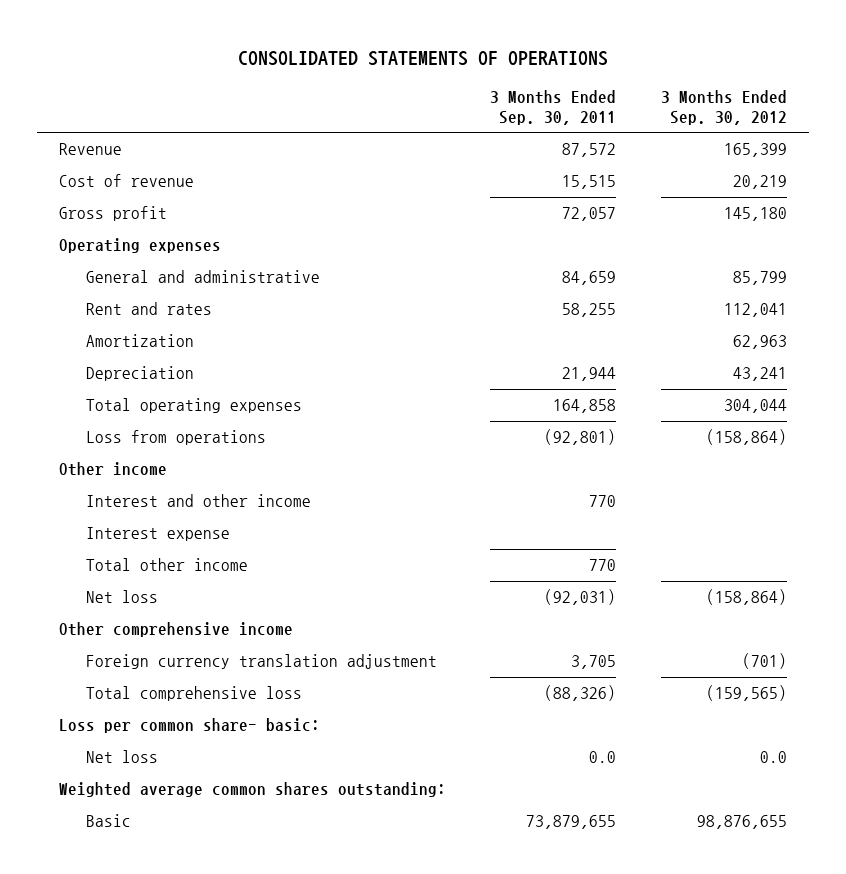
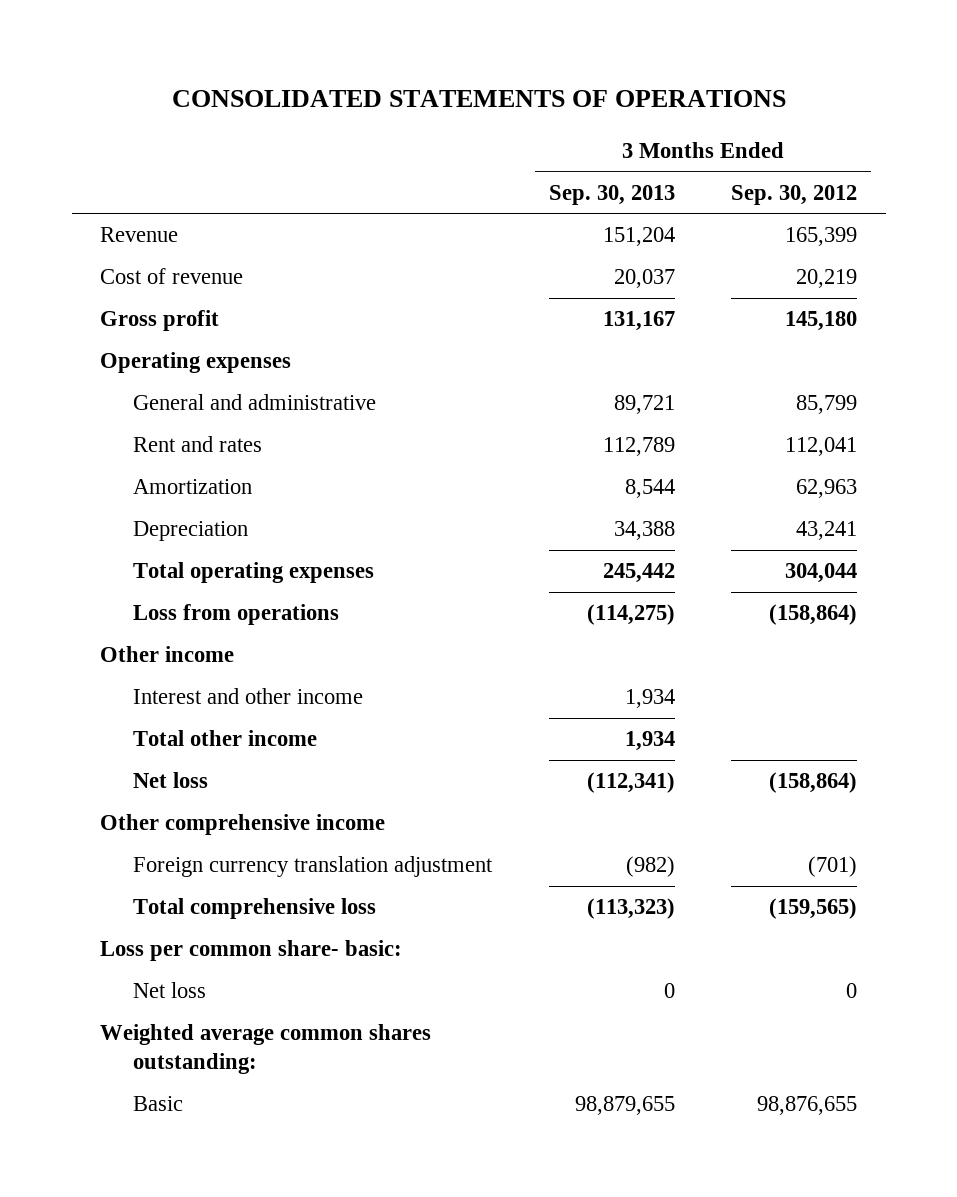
[490,90,617,125] 3 Months Ended Sep. 30, 2011 -> none
none -> [548,184,675,205] Sep. 30, 2013
[85,527,230,542] Interest expense -> none
[759,751,787,764] 0.0 -> [846,983,858,999] 0

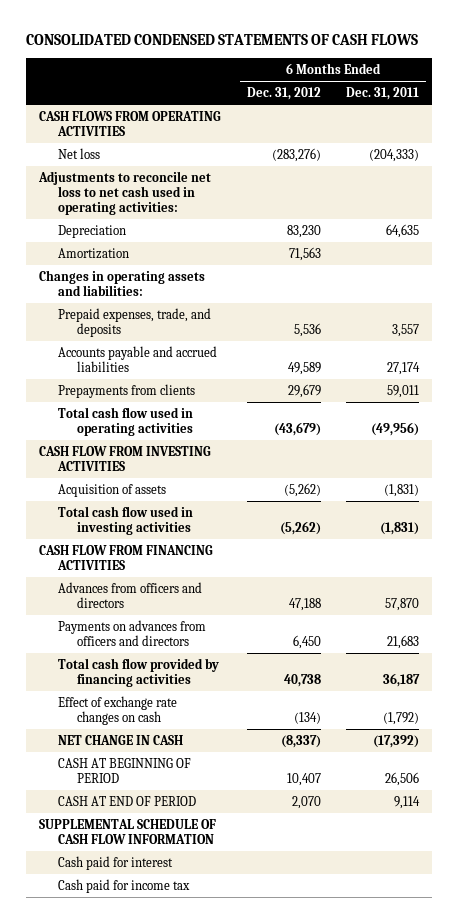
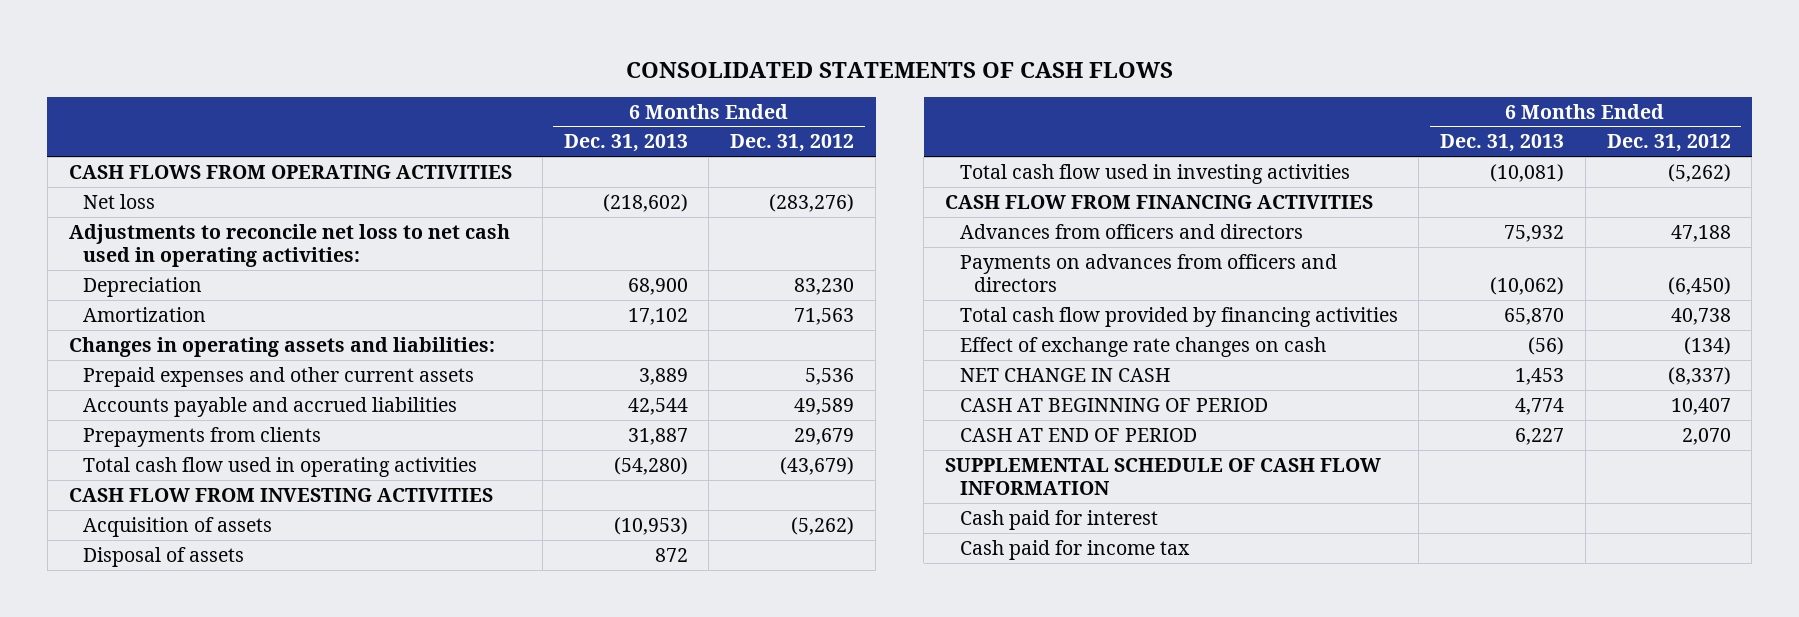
[25,34,418,46] CONSOLIDATED CONDENSED STATEMENTS OF CASH FLOWS -> [625,61,1173,78] CONSOLIDATED STATEMENTS OF CASH FLOWS
[346,86,420,100] Dec. 31, 2011 -> none
none -> [563,134,688,153] Dec. 31, 2013
[58,307,212,337] Prepaid expenses, trade, and deposits -> [83,366,475,387] Prepaid expenses and other current assets
none -> [83,546,245,567] Disposal of assets
[292,634,321,649] 6,450 -> [1667,276,1731,295] (6,450)

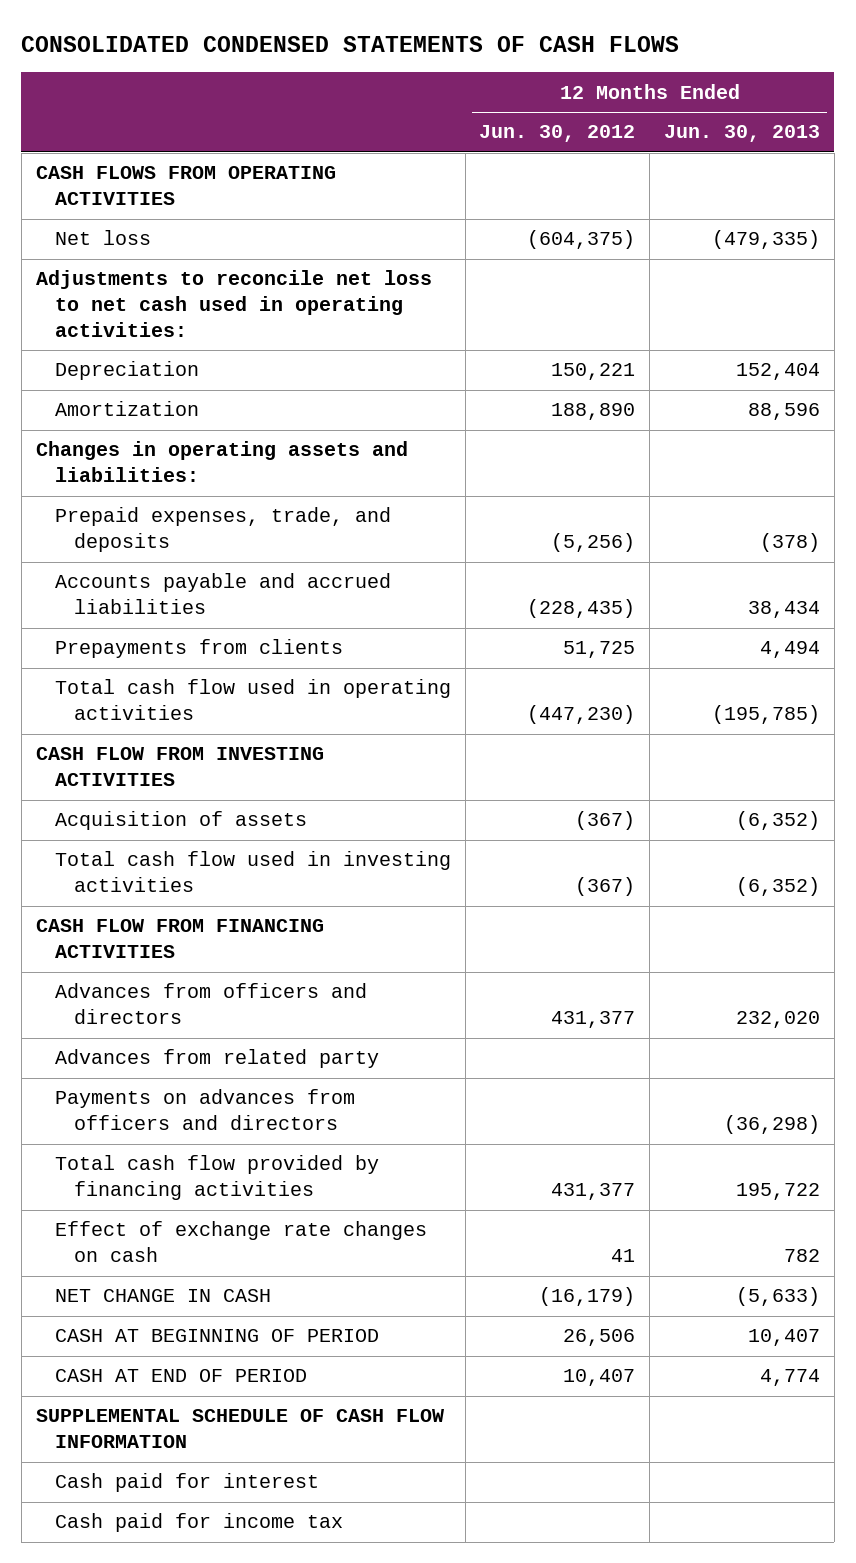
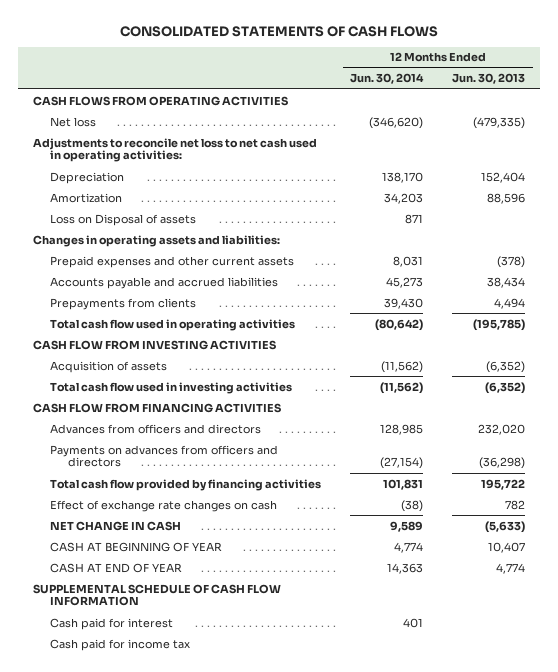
[21,36,680,53] CONSOLIDATED CONDENSED STATEMENTS OF CASH FLOWS -> [120,25,439,37] CONSOLIDATED STATEMENTS OF CASH FLOWS
[479,125,636,143] Jun. 30, 2012 -> none
none -> [350,73,425,85] Jun. 30, 2014
none -> [50,213,197,226] Loss on Disposal of assets
[54,507,391,553] Prepaid expenses, trade, and deposits -> [50,255,295,268] Prepaid expenses and other current assets
[54,1049,379,1069] Advances from related party -> none
[54,1329,379,1343] CASH AT BEGINNING OF PERIOD -> [50,541,223,552] CASH AT BEGINNING OF YEAR
[54,1369,307,1383] CASH AT END OF PERIOD -> [50,562,183,573] CASH AT END OF YEAR

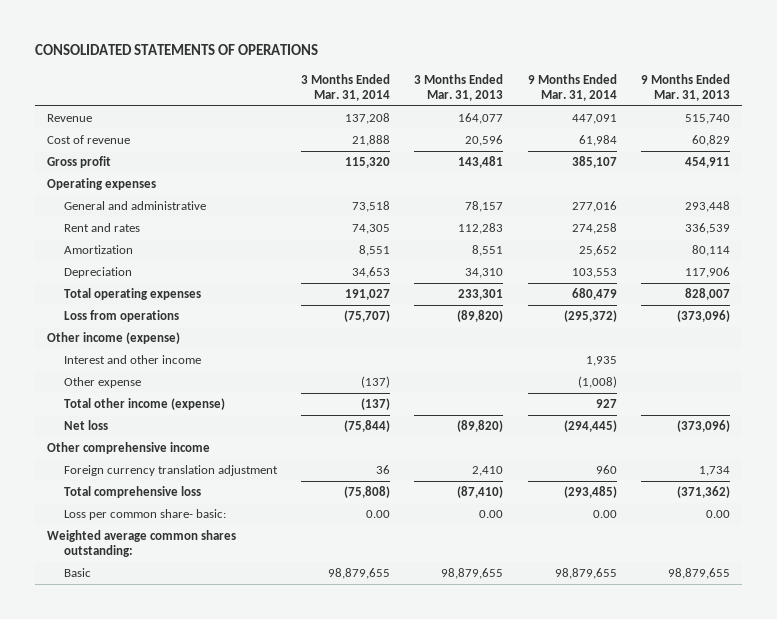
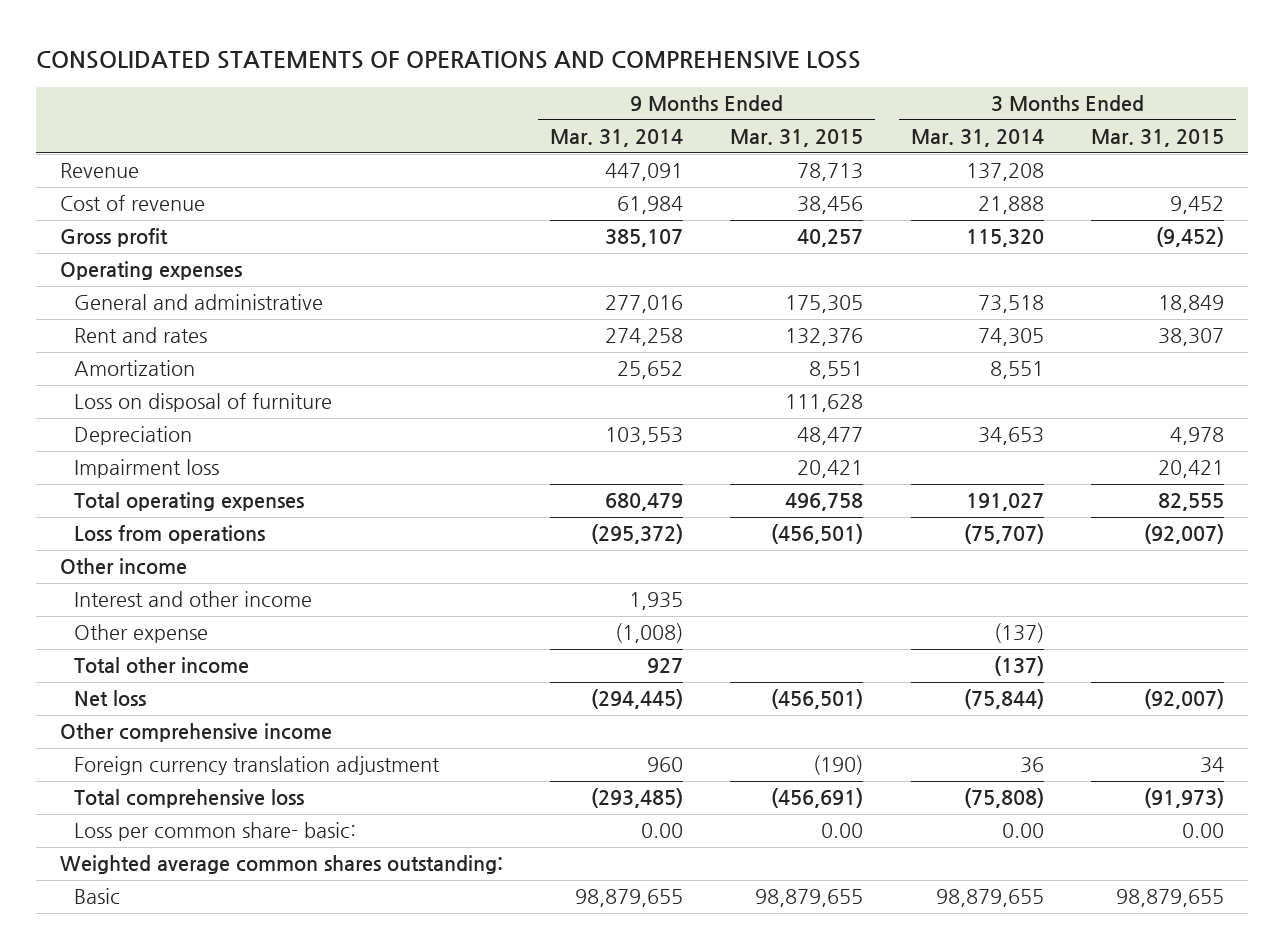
[34,44,318,56] CONSOLIDATED STATEMENTS OF OPERATIONS -> [35,50,861,69] CONSOLIDATED STATEMENTS OF OPERATIONS AND COMPREHENSIVE LOSS
[414,73,504,101] 3 Months Ended Mar. 31, 2013 -> none
[641,73,731,101] 9 Months Ended Mar. 31, 2013 -> none
none -> [730,129,864,148] Mar. 31, 2015
none -> [1091,129,1225,148] Mar. 31, 2015
none -> [74,393,333,413] Loss on disposal of furniture
none -> [74,459,220,479] Impairment loss
[47,332,181,345] Other income (expense) -> [59,558,187,576] Other income
[63,398,225,411] Total other income (expense) -> [74,657,250,675] Total other income

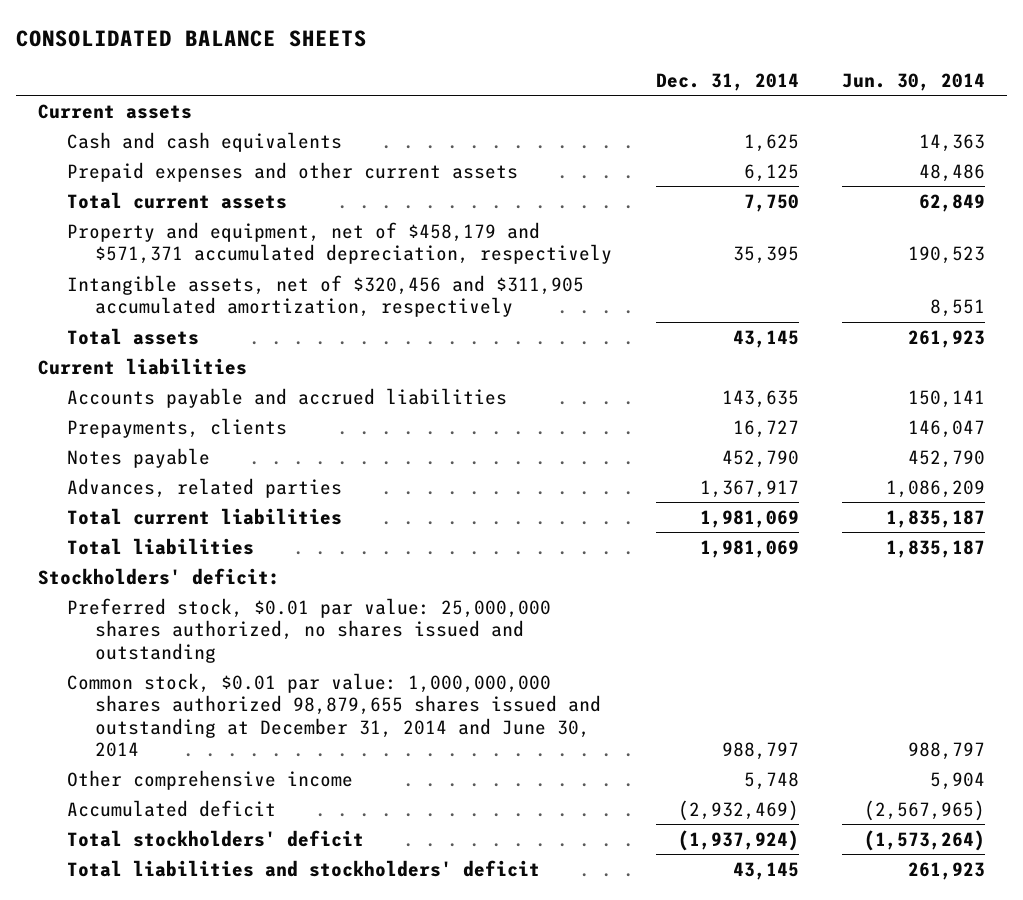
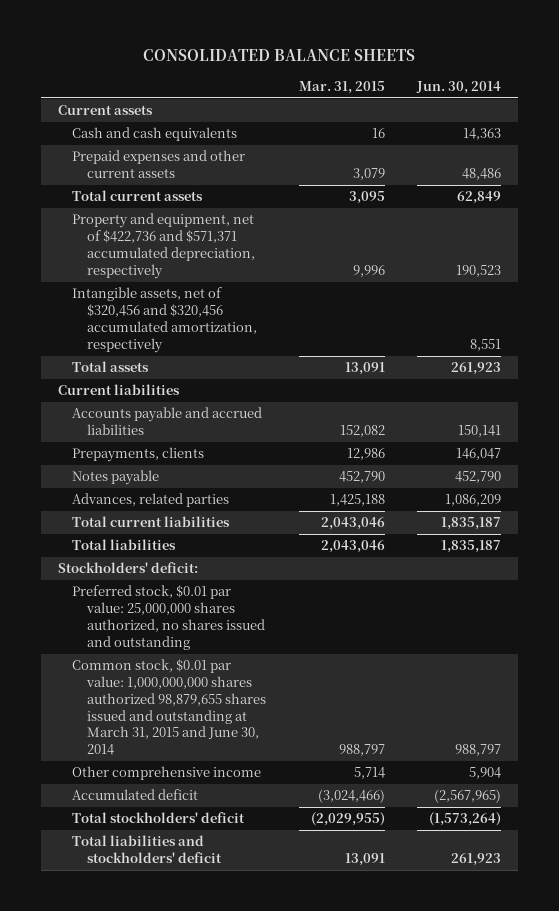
[655,72,799,91] Dec. 31, 2014 -> none
none -> [298,80,385,94] Mar. 31, 2015
[66,221,613,265] Property and equipment, net of $458,179 and $571,371 accumulated depreciation, respectively -> [72,213,255,279] Property and equipment, net of $422,736 and $571,371 accumulated depreciation, respectively
[66,274,584,318] Intangible assets, net of $320,456 and $311,905 accumulated amortization, respectively -> [72,287,257,353] Intangible assets, net of $320,456 and $320,456 accumulated amortization, respectively
[66,672,602,757] Common stock, $0.01 par value: 1,000,000,000 shares authorized 98,879,655 shares issued and outstanding at December 31, 2014 and June 30, 2014 -> [72,659,266,756] Common stock, $0.01 par value: 1,000,000,000 shares authorized 98,879,655 shares issued and outstanding at March 31, 2015 and June 30, 2014

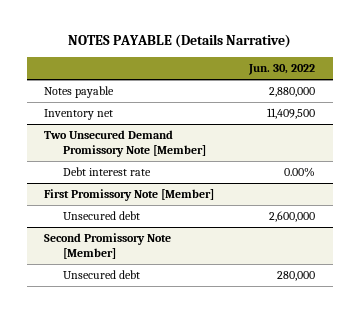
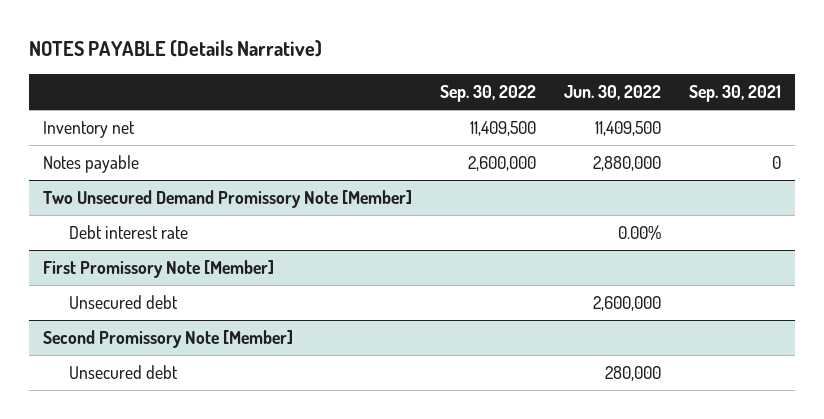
none -> [440,84,537,102] Sep. 30, 2022
none -> [689,84,782,102] Sep. 30, 2021
[44,86,115,99] Notes payable -> [43,155,140,174] Notes payable

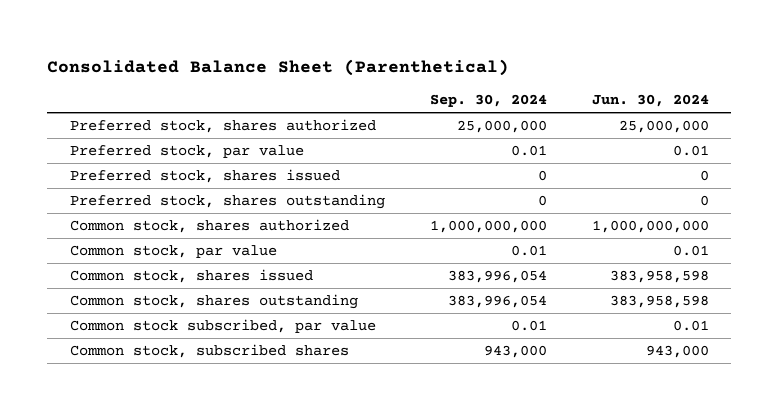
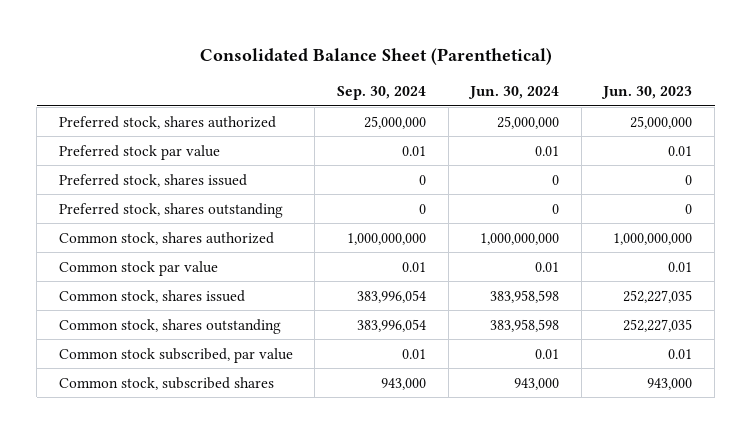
none -> [601,86,693,100] Jun. 30, 2023
[69,145,304,159] Preferred stock, par value -> [58,144,220,160] Preferred stock par value
[69,245,277,259] Common stock, par value -> [58,260,218,276] Common stock par value

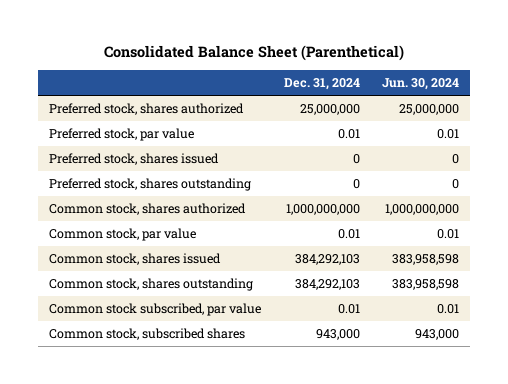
[336,86,426,101] Sep. 30, 2024 -> none
[601,86,693,100] Jun. 30, 2023 -> none
none -> [283,78,360,91] Dec. 31, 2024
[58,144,220,160] Preferred stock par value -> [49,128,195,142] Preferred stock, par value
[58,260,218,276] Common stock par value -> [49,228,197,242] Common stock, par value

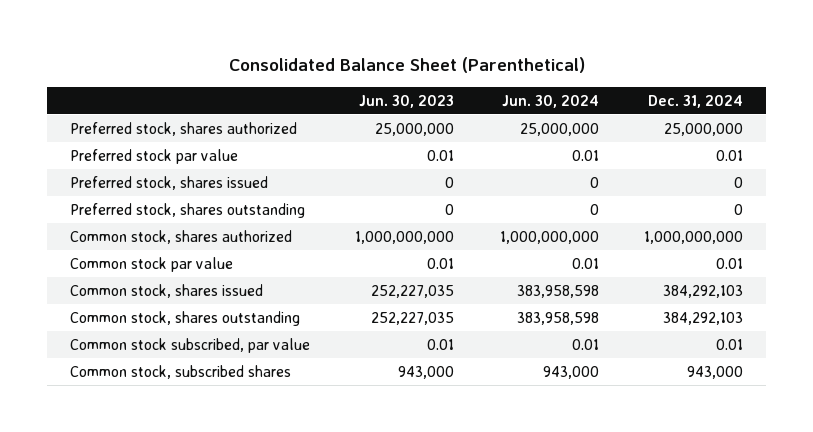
none -> [359,94,455,108] Jun. 30, 2023
[49,128,195,142] Preferred stock, par value -> [69,148,238,164] Preferred stock par value
[49,228,197,242] Common stock, par value -> [69,256,233,272] Common stock par value

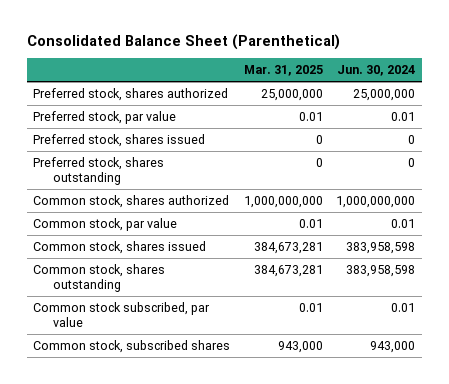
[359,94,455,108] Jun. 30, 2023 -> none
[648,94,744,108] Dec. 31, 2024 -> none
none -> [243,65,323,77] Mar. 31, 2025
[69,148,238,164] Preferred stock par value -> [33,110,177,124] Preferred stock, par value
[69,256,233,272] Common stock par value -> [33,217,178,231] Common stock, par value

